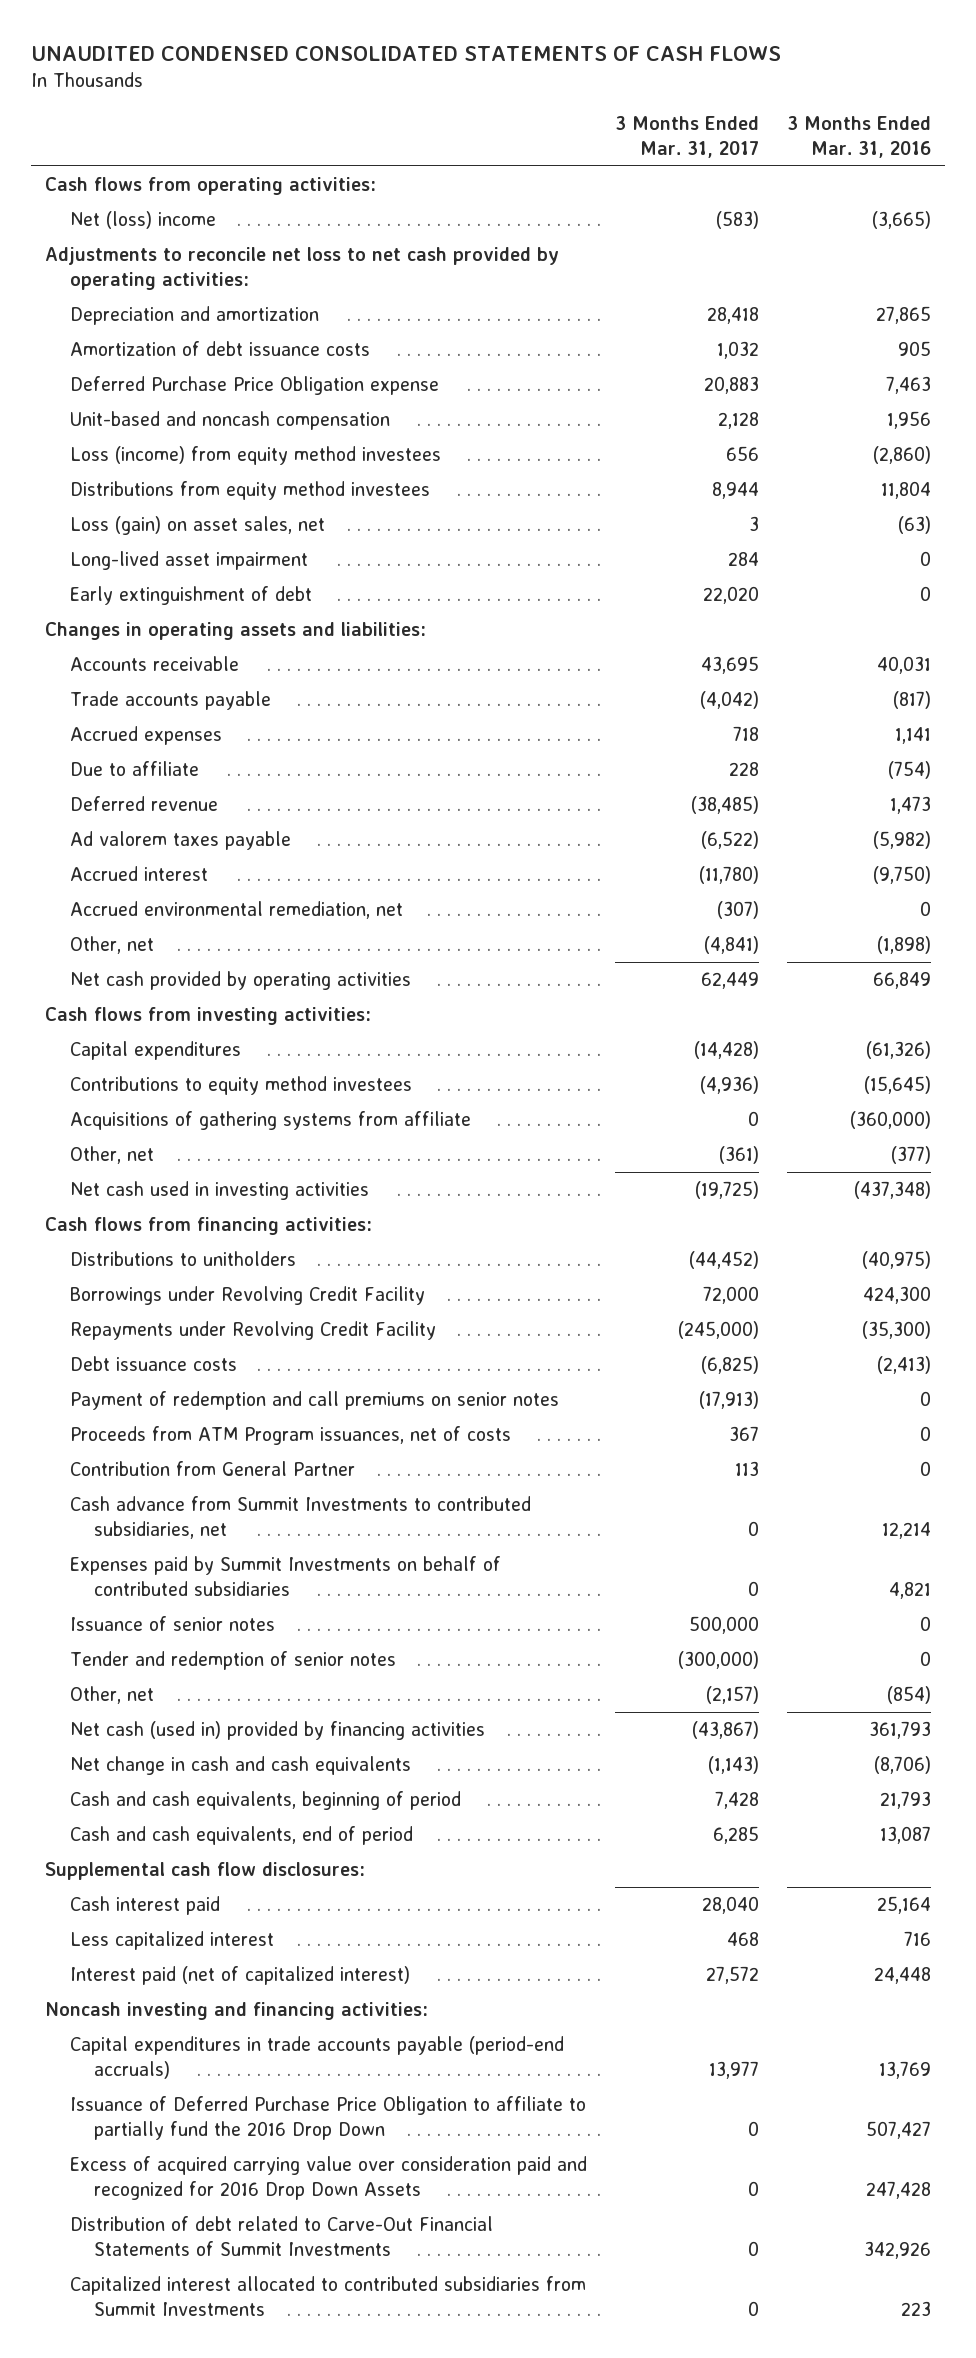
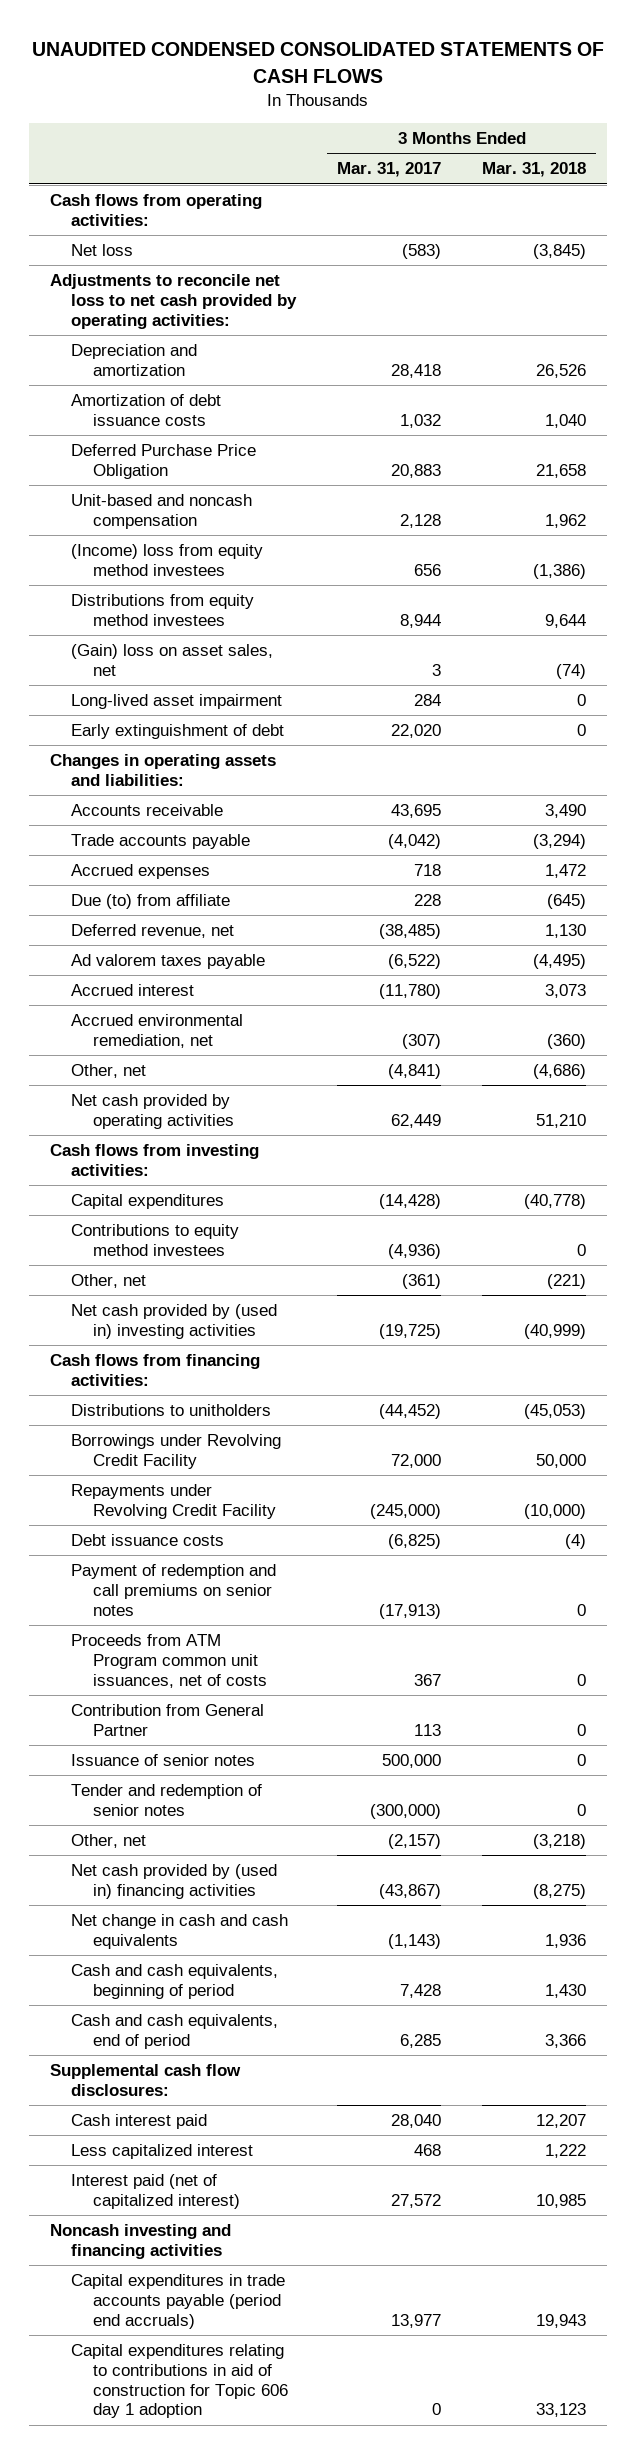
[787,116,932,158] 3 Months Ended Mar. 31, 2016 -> none
none -> [482,162,587,178] Mar. 31, 2018
[69,211,216,230] Net (loss) income -> [71,244,134,257] Net loss
[69,376,439,396] Deferred Purchase Price Obligation expense -> [71,444,257,479] Deferred Purchase Price Obligation
[69,446,441,466] Loss (income) from equity method investees -> [71,544,264,576] (Income) loss from equity method investees
[69,516,325,536] Loss (gain) on asset sales, net -> [71,644,274,676] (Gain) loss on asset sales, net
[69,761,199,777] Due to affiliate -> [71,894,231,910] Due (to) from affiliate
[69,796,218,812] Deferred revenue -> [71,924,235,939] Deferred revenue, net
[69,1111,471,1131] Acquisitions of gathering systems from affiliate -> none
[69,1181,369,1201] Net cash used in investing activities -> [71,1304,278,1339] Net cash provided by (used in) investing activities
[69,1426,511,1446] Proceeds from ATM Program issuances, net of costs -> [71,1634,268,1688] Proceeds from ATM Program common unit issuances, net of costs
[69,1496,531,1539] Cash advance from Summit Investments to contributed subsidiaries, net -> none
[69,1556,501,1596] Expenses paid by Summit Investments on behalf of contributed subsidiaries -> none
[69,1721,485,1741] Net cash (used in) provided by financing activities -> [71,1864,278,1899] Net cash provided by (used in) financing activities
[69,2096,586,2140] Issuance of Deferred Purchase Price Obligation to affiliate to partially fund the 2016 Drop Down -> none
[69,2156,587,2200] Excess of acquired carrying value over consideration paid and recognized for 2016 Drop Down Assets -> none
[69,2216,493,2256] Distribution of debt related to Carve-Out Financial Statements of Summit Investments -> none
[69,2276,586,2316] Capitalized interest allocated to contributed subsidiaries from Summit Investments -> none
[45,2002,429,2021] Noncash investing and financing activities: -> [49,2224,231,2259] Noncash investing and financing activities
[69,2036,564,2079] Capital expenditures in trade accounts payable (period-end accruals) -> [71,2274,286,2329] Capital expenditures in trade accounts payable (period end accruals)
none -> [71,2344,289,2419] Capital expenditures relating to contributions in aid of construction for Topic 606 day 1 adoption

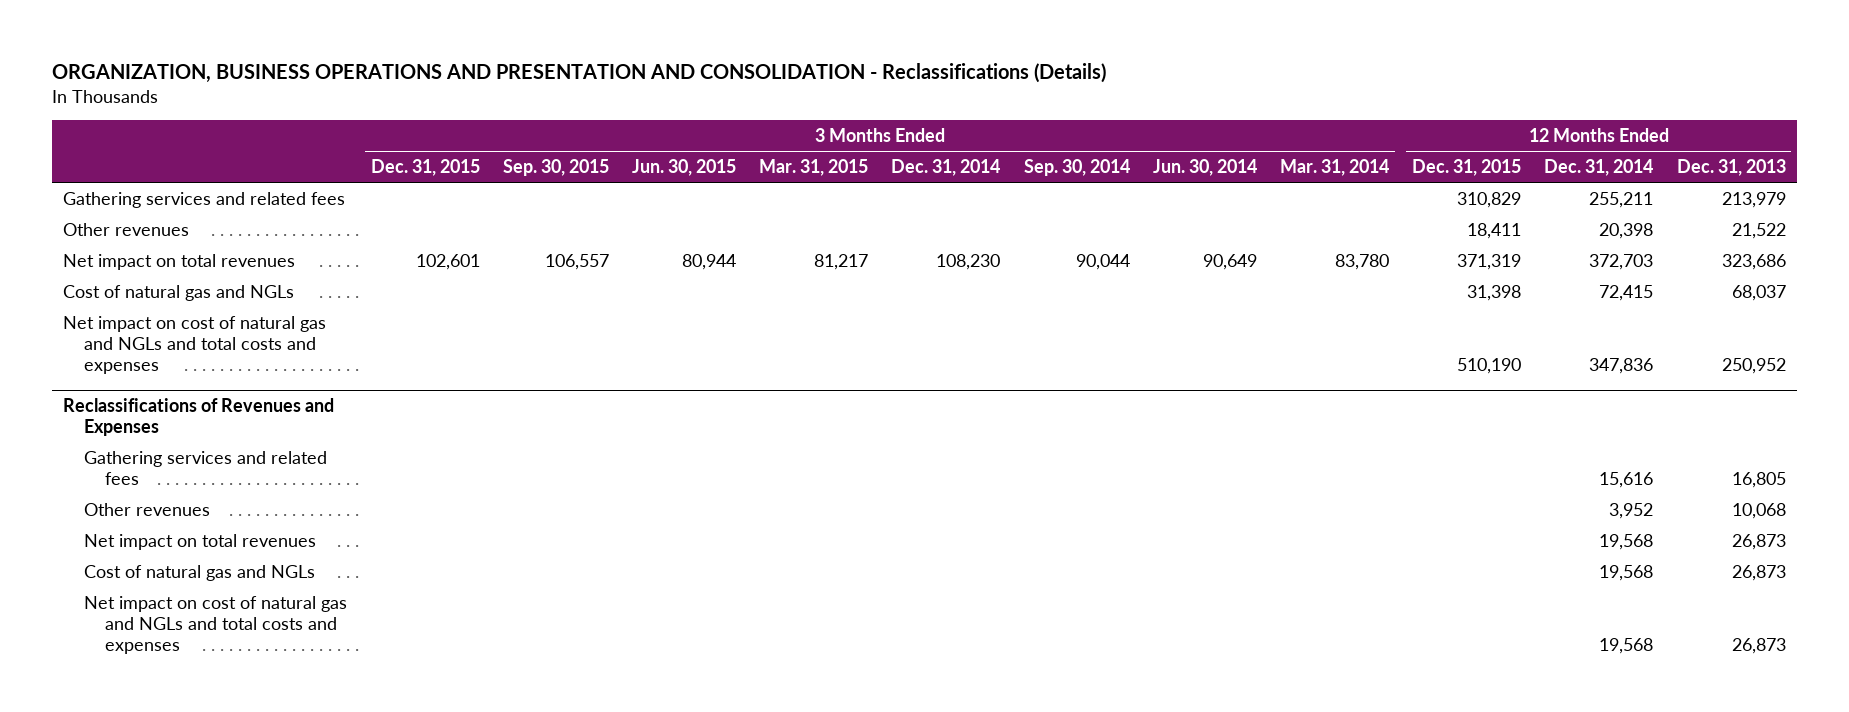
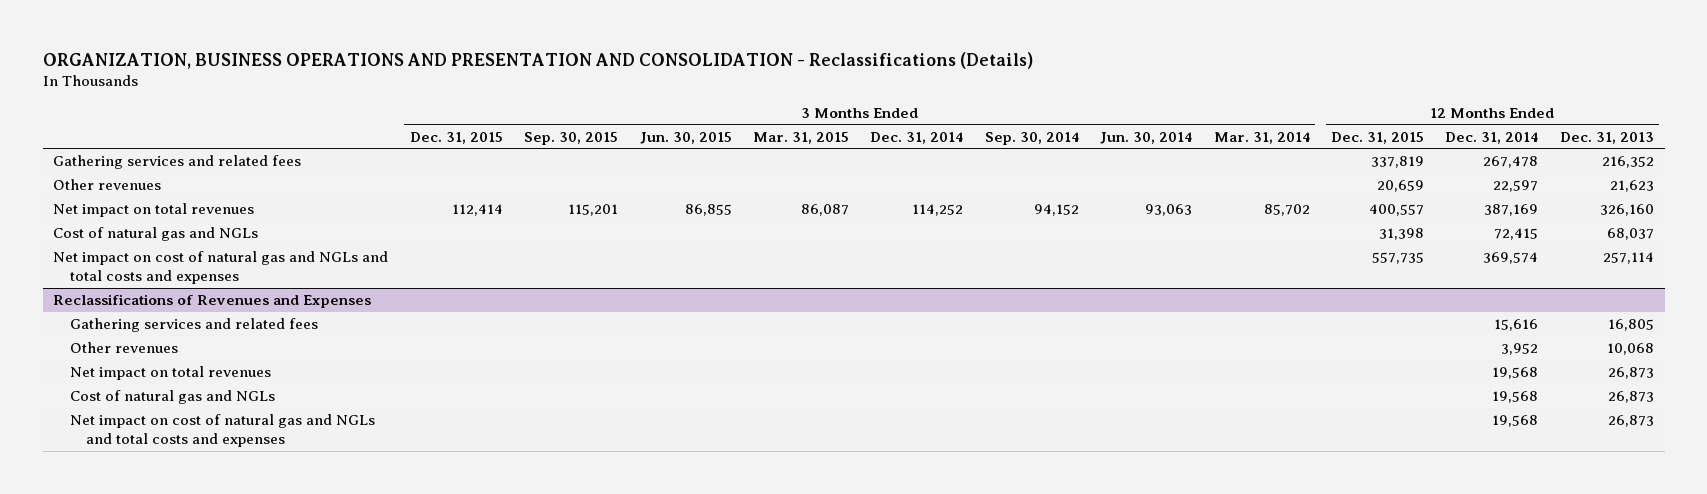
[1457,191,1522,208] 310,829 -> [1371,155,1425,168] 337,819
[1589,191,1654,208] 255,211 -> [1483,155,1539,168] 267,478
[1721,191,1786,208] 213,979 -> [1601,155,1654,168] 216,352
[1467,222,1522,239] 18,411 -> [1377,179,1425,192] 20,659
[1599,222,1654,239] 20,398 -> [1493,179,1539,192] 22,597
[1731,222,1786,239] 21,522 -> [1609,179,1654,192] 21,623
[415,253,480,270] 102,601 -> [451,203,503,216] 112,414
[544,253,609,270] 106,557 -> [568,203,619,216] 115,201
[681,253,736,270] 80,944 -> [684,203,732,216] 86,855
[814,253,869,270] 81,217 -> [800,203,849,216] 86,087
[936,253,1001,270] 108,230 -> [912,203,964,216] 114,252
[1075,253,1130,270] 90,044 -> [1033,203,1079,216] 94,152
[1202,253,1257,270] 90,649 -> [1145,203,1193,216] 93,063
[1335,253,1390,270] 83,780 -> [1263,203,1310,216] 85,702
[1457,253,1522,270] 371,319 -> [1369,203,1425,216] 400,557
[1589,253,1654,270] 372,703 -> [1484,203,1539,216] 387,169
[1721,253,1786,270] 323,686 -> [1599,203,1654,216] 326,160
[1457,357,1522,374] 510,190 -> [1372,251,1425,264] 557,735
[1589,357,1654,374] 347,836 -> [1483,251,1539,264] 369,574
[1721,357,1786,374] 250,952 -> [1602,251,1654,264] 257,114

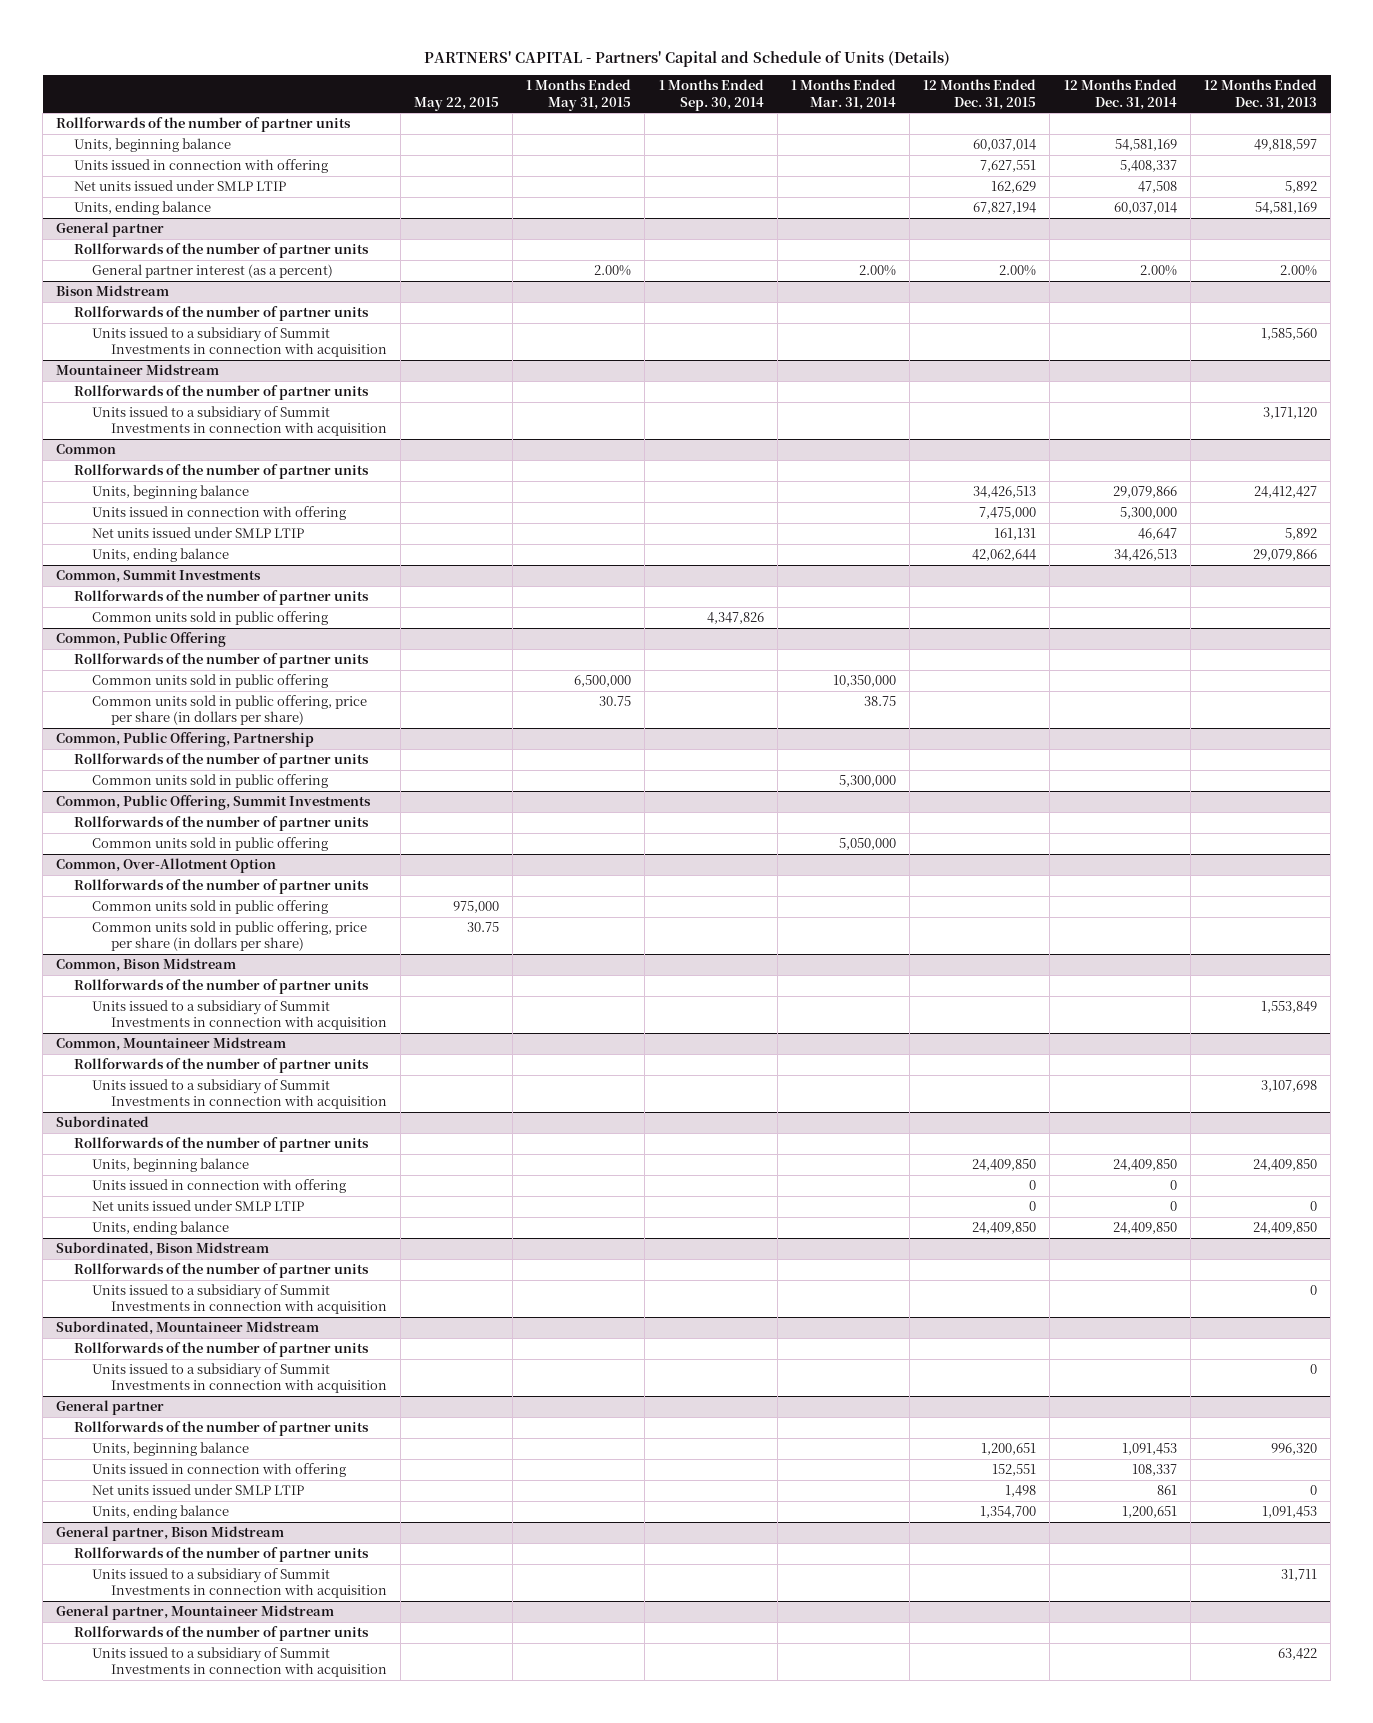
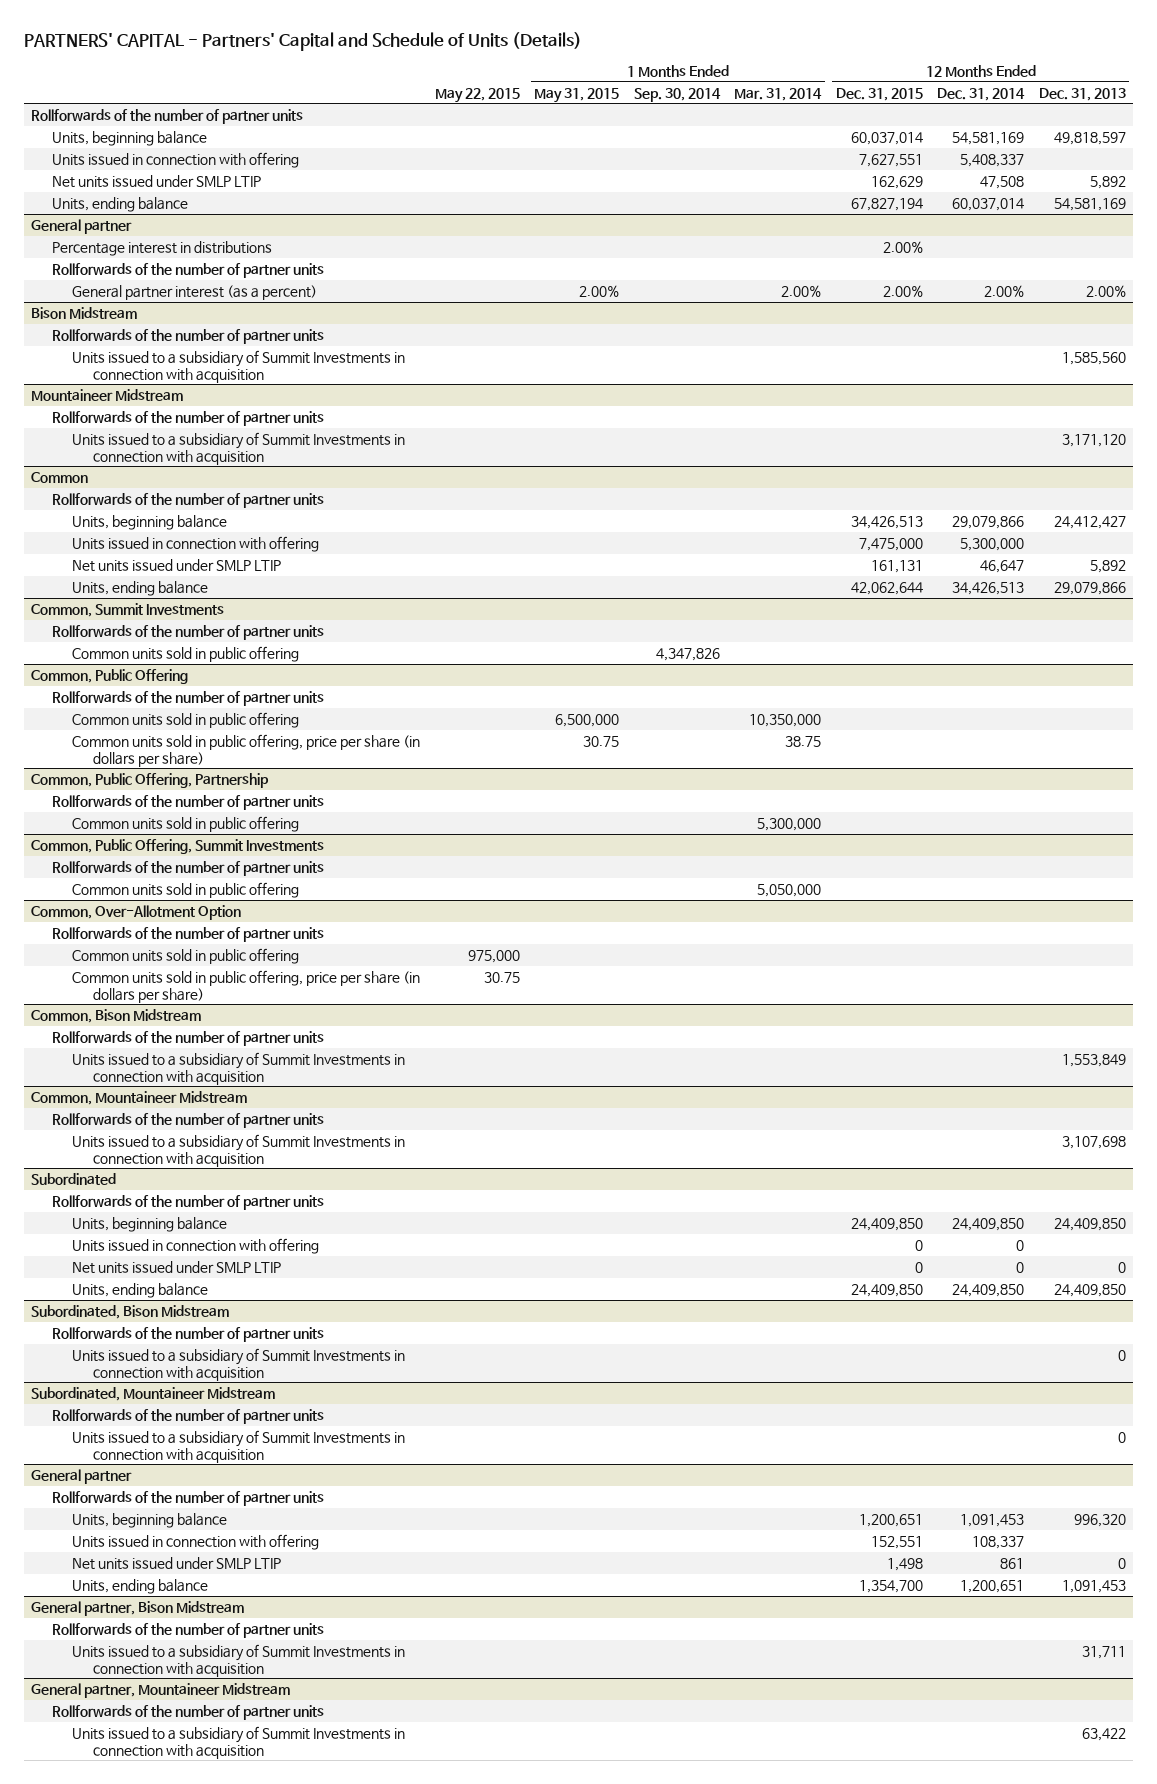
none -> [51,240,272,256] Percentage interest in distributions

